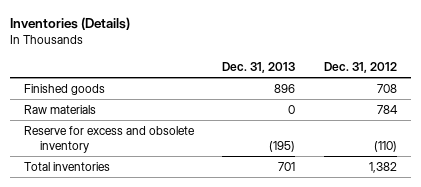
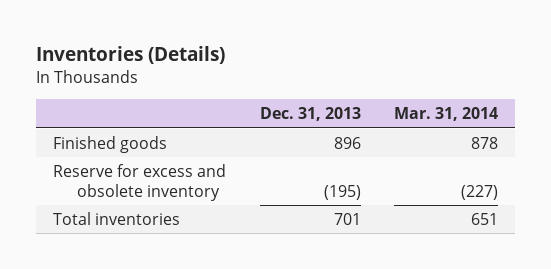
[323,62,397,74] Dec. 31, 2012 -> none
none -> [394,107,499,122] Mar. 31, 2014
[23,104,96,114] Raw materials -> none

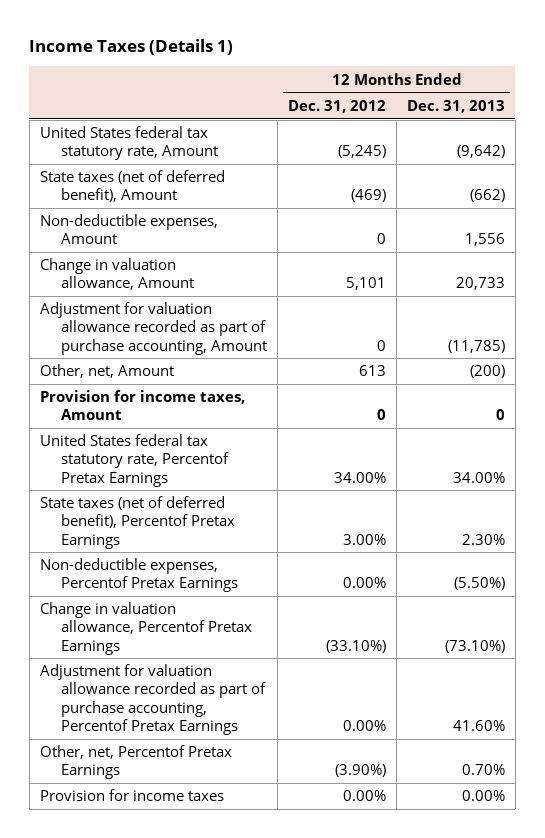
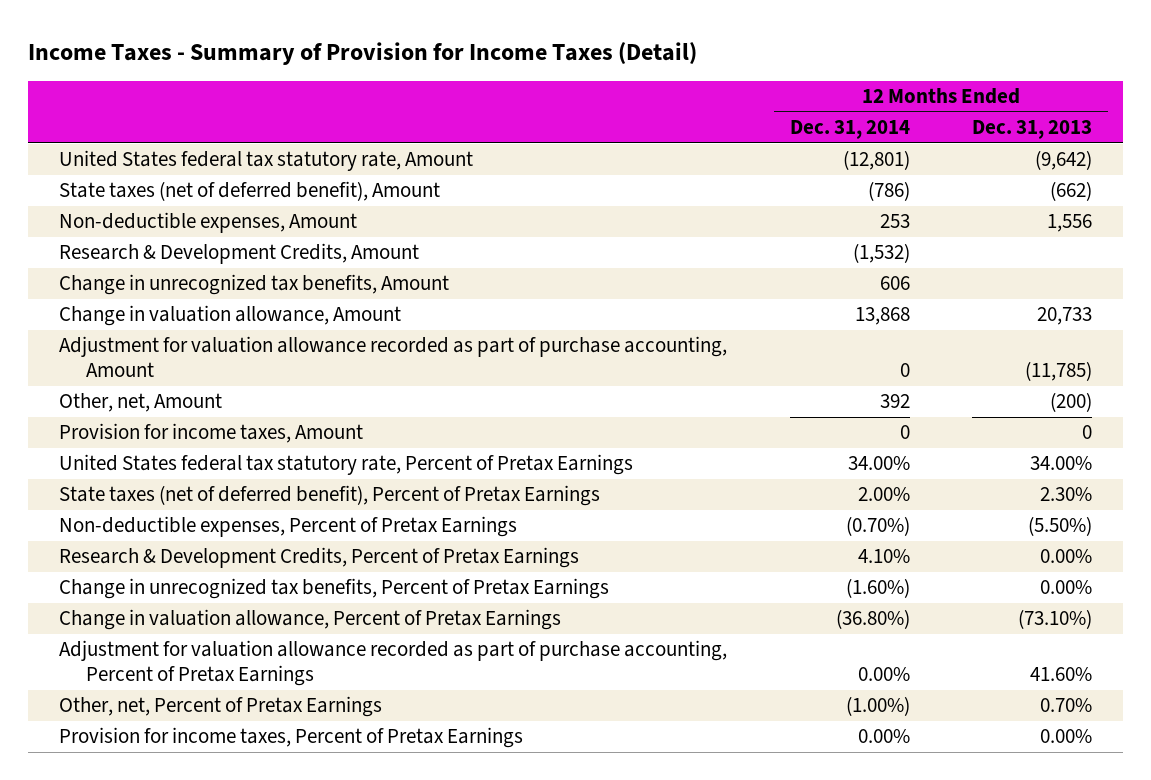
[29,38,234,55] Income Taxes (Details 1) -> [27,42,697,66] Income Taxes - Summary of Provision for Income Taxes (Detail)
[288,99,387,113] Dec. 31, 2012 -> none
none -> [789,120,910,140] Dec. 31, 2014
none -> [59,243,420,265] Research & Development Credits, Amount
none -> [59,274,450,296] Change in unrecognized tax benefits, Amount
[39,434,230,487] United States federal tax statutory rate, Percentof Pretax Earnings -> [59,454,634,476] United States federal tax statutory rate, Percent of Pretax Earnings
[39,496,236,549] State taxes (net of deferred benefit), Percentof Pretax Earnings -> [59,485,601,507] State taxes (net of deferred benefit), Percent of Pretax Earnings
[39,558,239,593] Non-deductible expenses, Percentof Pretax Earnings -> [59,516,518,538] Non-deductible expenses, Percent of Pretax Earnings
none -> [59,547,580,569] Research & Development Credits, Percent of Pretax Earnings
none -> [59,578,610,600] Change in unrecognized tax benefits, Percent of Pretax Earnings
[39,602,253,655] Change in valuation allowance, Percentof Pretax Earnings -> [59,609,562,631] Change in valuation allowance, Percent of Pretax Earnings
[39,664,267,735] Adjustment for valuation allowance recorded as part of purchase accounting, Percentof Pretax Earnings -> [59,640,728,687] Adjustment for valuation allowance recorded as part of purchase accounting, Percent of Pretax Earnings
[39,745,232,780] Other, net, Percentof Pretax Earnings -> [59,696,383,718] Other, net, Percent of Pretax Earnings
[39,789,224,802] Provision for income taxes -> [59,727,524,749] Provision for income taxes, Percent of Pretax Earnings

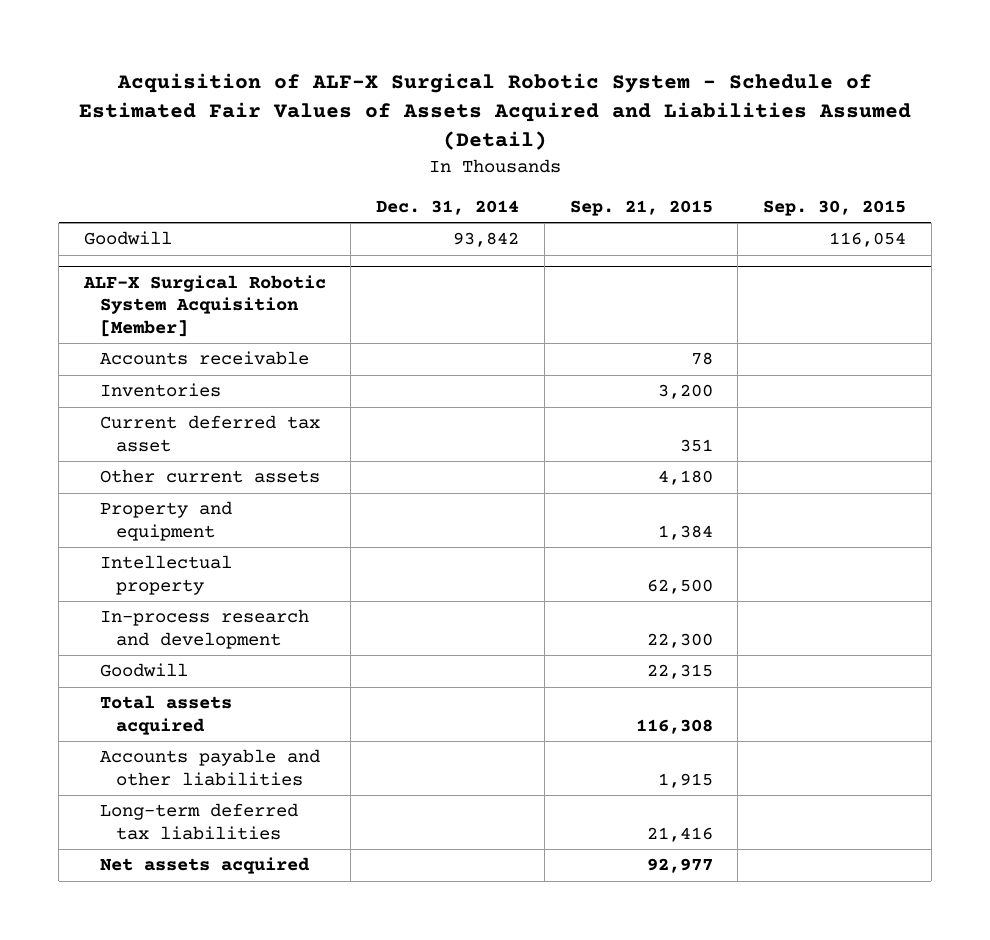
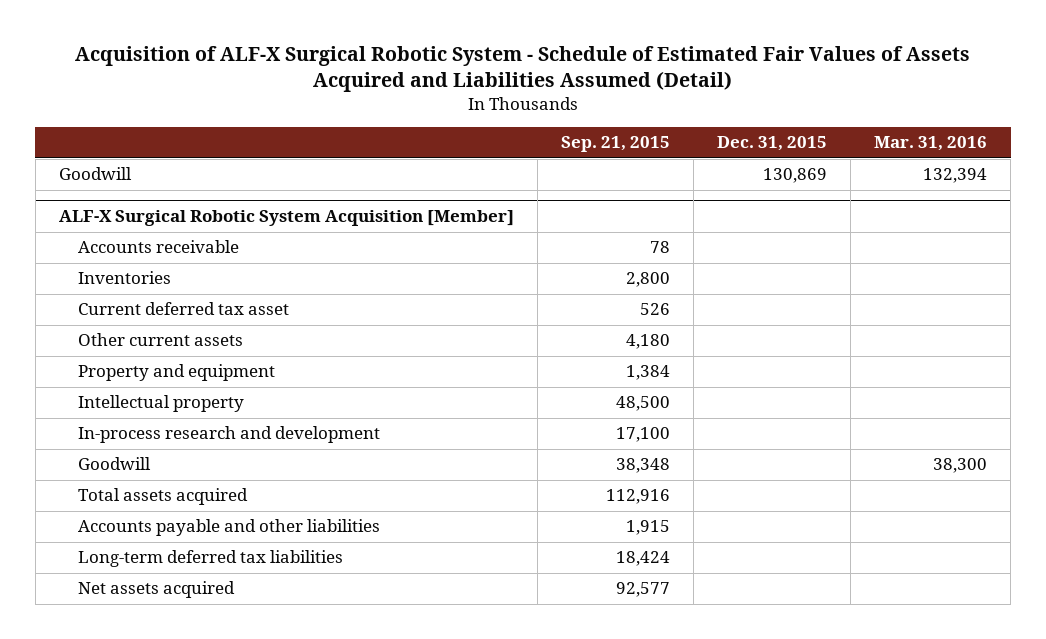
[376,200,520,216] Dec. 31, 2014 -> none
[763,200,907,217] Sep. 30, 2015 -> none
none -> [716,136,827,152] Dec. 31, 2015
none -> [874,136,988,152] Mar. 31, 2016
[657,384,713,400] 3,200 -> [625,272,670,288] 2,800
[679,438,713,452] 351 -> [639,303,670,316] 526
[646,578,713,594] 62,500 -> [615,396,670,412] 48,500
[646,632,713,648] 22,300 -> [615,427,670,443] 17,100
[646,664,713,680] 22,315 -> [615,458,670,474] 38,348
[635,718,713,734] 116,308 -> [605,489,670,505] 112,916
[646,826,713,842] 21,416 -> [615,551,670,567] 18,424
[646,858,713,874] 92,977 -> [615,582,670,598] 92,577

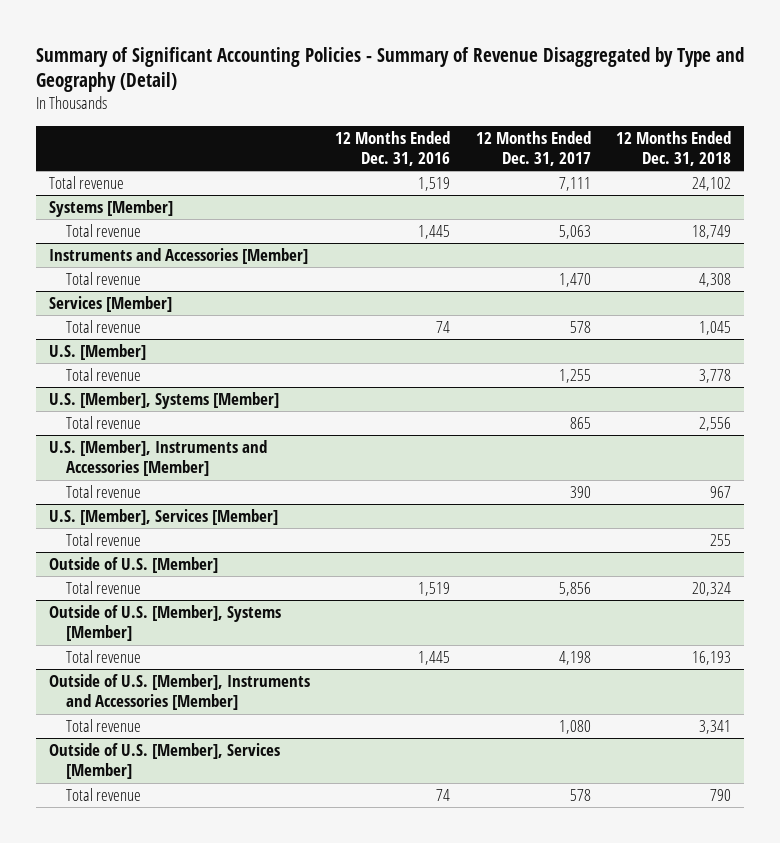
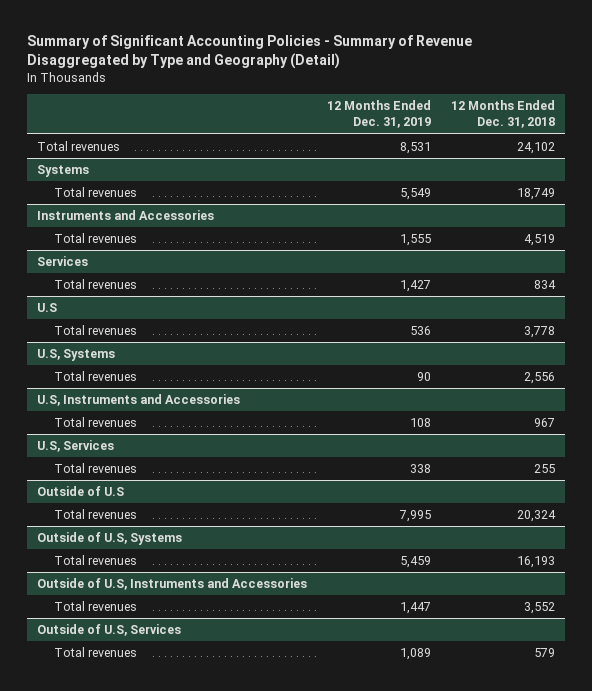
[335,130,451,167] 12 Months Ended Dec. 31, 2016 -> none
[475,130,591,167] 12 Months Ended Dec. 31, 2017 -> none
none -> [327,100,432,129] 12 Months Ended Dec. 31, 2019
[48,175,124,189] Total revenue -> [37,141,121,152] Total revenues
[48,199,173,217] Systems [Member] -> [37,165,90,178] Systems
[65,223,141,237] Total revenue -> [53,187,137,198] Total revenues
[48,247,308,264] Instruments and Accessories [Member] -> [37,210,215,221] Instruments and Accessories
[65,271,141,285] Total revenue -> [53,233,137,244] Total revenues
[699,272,732,287] 4,308 -> [524,234,556,247] 4,519
[48,295,172,312] Services [Member] -> [37,256,89,267] Services
[65,319,141,333] Total revenue -> [53,279,137,290] Total revenues
[699,320,732,335] 1,045 -> [534,280,557,290] 834
[48,343,146,360] U.S. [Member] -> [37,303,58,313] U.S
[65,367,141,381] Total revenue -> [53,325,137,336] Total revenues
[48,391,279,409] U.S. [Member], Systems [Member] -> [37,349,116,362] U.S, Systems
[65,415,141,429] Total revenue -> [53,371,137,382] Total revenues
[48,439,267,477] U.S. [Member], Instruments and Accessories [Member] -> [37,394,241,407] U.S, Instruments and Accessories
[65,484,141,498] Total revenue -> [53,417,137,428] Total revenues
[48,508,278,525] U.S. [Member], Services [Member] -> [37,440,115,453] U.S, Services
[65,532,141,546] Total revenue -> [53,463,137,474] Total revenues
[48,556,218,573] Outside of U.S. [Member] -> [37,486,125,497] Outside of U.S
[65,580,141,594] Total revenue -> [53,509,137,520] Total revenues
[48,604,281,642] Outside of U.S. [Member], Systems [Member] -> [37,532,183,546] Outside of U.S, Systems
[65,649,141,663] Total revenue -> [53,555,137,566] Total revenues
[48,673,310,711] Outside of U.S. [Member], Instruments and Accessories [Member] -> [37,578,308,591] Outside of U.S, Instruments and Accessories
[65,718,141,732] Total revenue -> [53,601,137,612] Total revenues
[699,719,732,734] 3,341 -> [524,602,556,615] 3,552
[48,742,280,780] Outside of U.S. [Member], Services [Member] -> [37,624,182,637] Outside of U.S, Services
[65,787,141,801] Total revenue -> [53,647,137,658] Total revenues
[710,788,732,801] 790 -> [534,648,556,658] 579

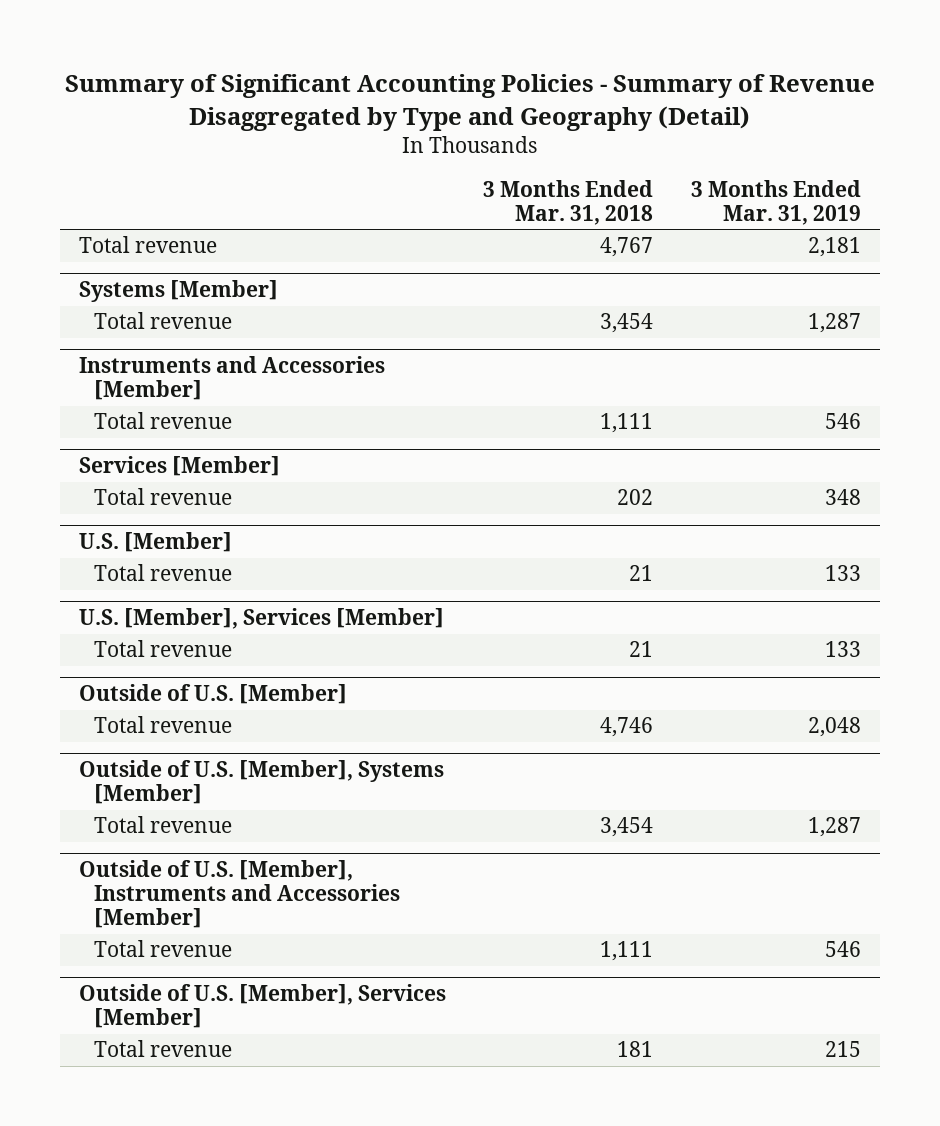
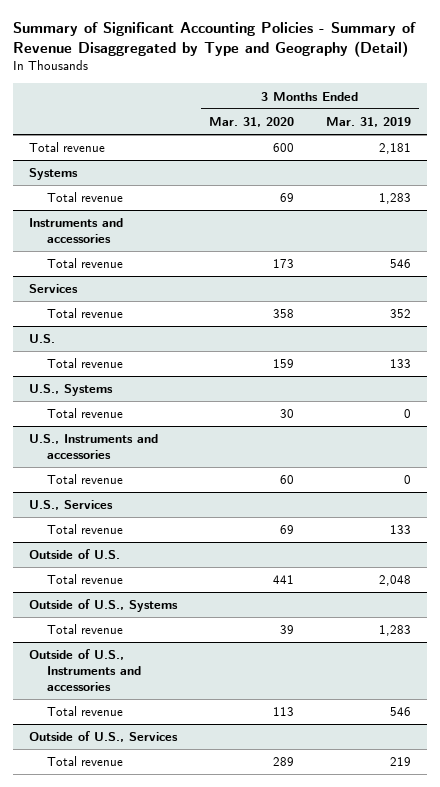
[483,179,654,225] 3 Months Ended Mar. 31, 2018 -> none
none -> [209,116,295,127] Mar. 31, 2020
[78,280,278,303] Systems [Member] -> [28,168,78,181] Systems
[808,313,862,334] 1,287 -> [379,193,412,205] 1,283
[78,356,385,401] Instruments and Accessories [Member] -> [28,218,123,243] Instruments and accessories
[78,456,280,477] Services [Member] -> [28,284,78,294] Services
[825,489,862,506] 348 -> [390,309,412,319] 352
[78,532,232,553] U.S. [Member] -> [28,334,55,344] U.S.
none -> [28,384,113,397] U.S., Systems
none -> [46,408,123,419] Total revenue
none -> [28,434,158,459] U.S., Instruments and accessories
none -> [46,474,123,485] Total revenue
[78,608,444,630] U.S. [Member], Services [Member] -> [28,500,113,511] U.S., Services
[78,684,347,705] Outside of U.S. [Member] -> [28,549,120,560] Outside of U.S.
[78,760,444,805] Outside of U.S. [Member], Systems [Member] -> [28,599,178,613] Outside of U.S., Systems
[808,817,862,838] 1,287 -> [379,625,412,637] 1,283
[78,860,400,929] Outside of U.S. [Member], Instruments and Accessories [Member] -> [28,649,141,691] Outside of U.S., Instruments and accessories
[78,984,446,1029] Outside of U.S. [Member], Services [Member] -> [28,731,178,743] Outside of U.S., Services
[825,1041,862,1058] 215 -> [390,757,412,767] 219

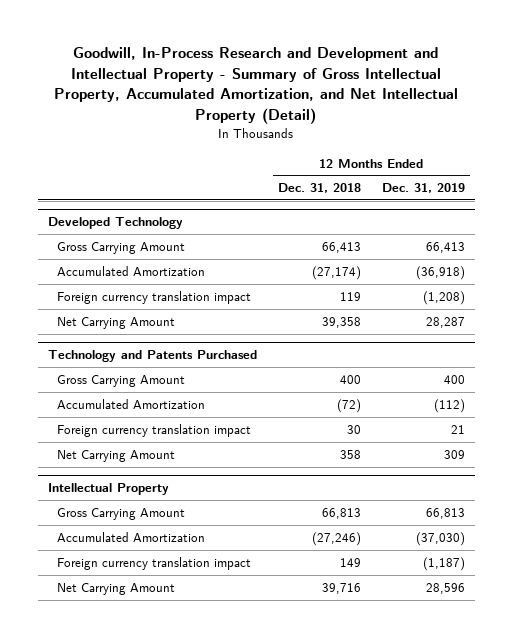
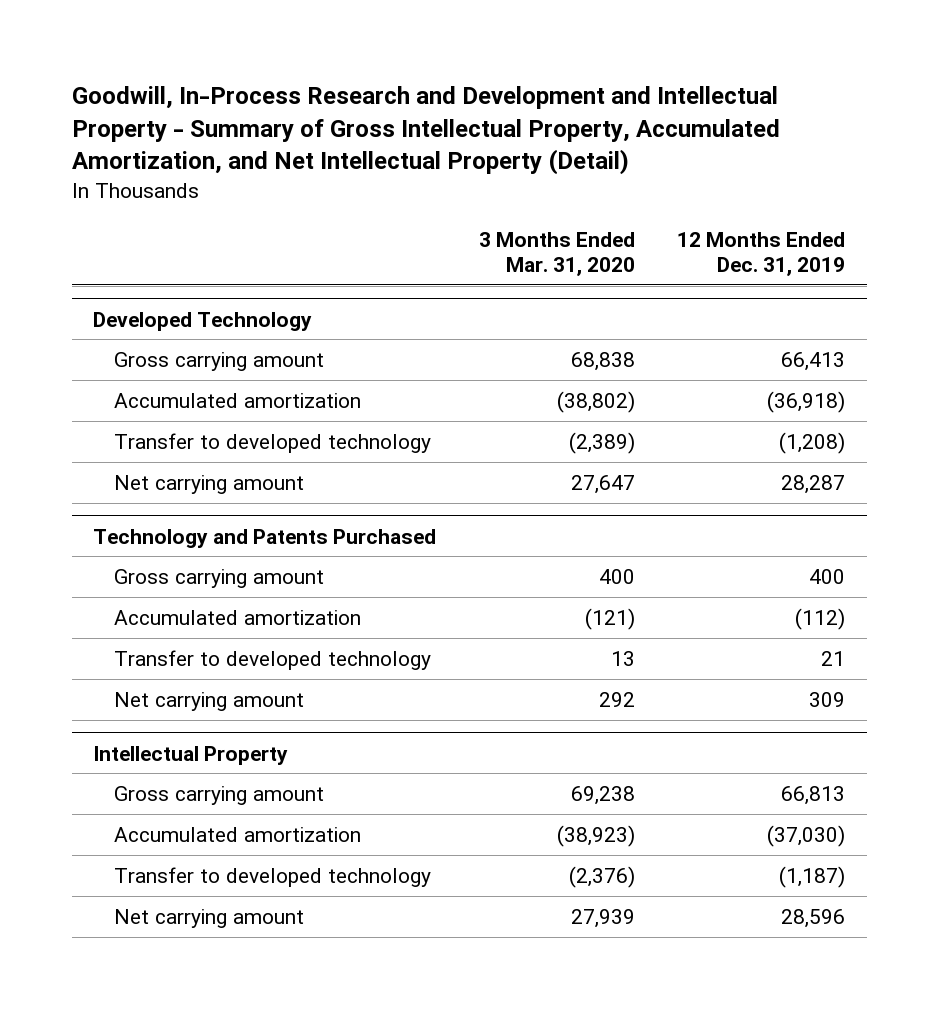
[277,183,361,194] Dec. 31, 2018 -> none
none -> [478,231,635,277] 3 Months Ended Mar. 31, 2020
[57,241,186,254] Gross Carrying Amount -> [113,351,324,371] Gross carrying amount
[57,265,206,276] Accumulated Amortization -> [113,392,361,408] Accumulated amortization
[57,290,252,304] Foreign currency translation impact -> [113,432,431,453] Transfer to developed technology
[57,316,176,329] Net Carrying Amount -> [113,474,304,494] Net carrying amount
[57,374,186,387] Gross Carrying Amount -> [113,568,324,588] Gross carrying amount
[57,398,206,409] Accumulated Amortization -> [113,609,361,625] Accumulated amortization
[57,423,252,437] Foreign currency translation impact -> [113,649,431,670] Transfer to developed technology
[57,449,176,462] Net Carrying Amount -> [113,691,304,711] Net carrying amount
[57,507,186,520] Gross Carrying Amount -> [113,785,324,805] Gross carrying amount
[57,531,206,542] Accumulated Amortization -> [113,826,361,842] Accumulated amortization
[57,556,252,570] Foreign currency translation impact -> [113,866,431,887] Transfer to developed technology
[57,582,176,595] Net Carrying Amount -> [113,908,304,928] Net carrying amount

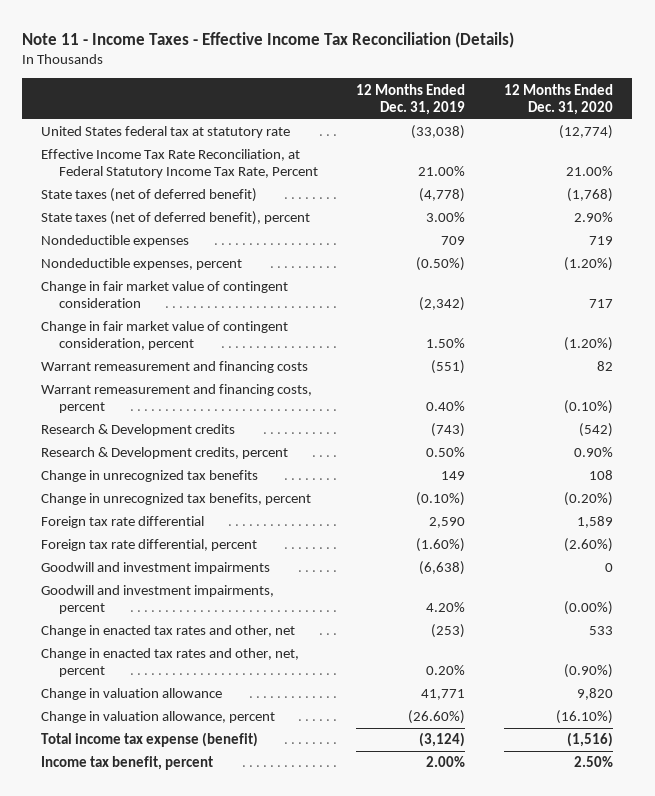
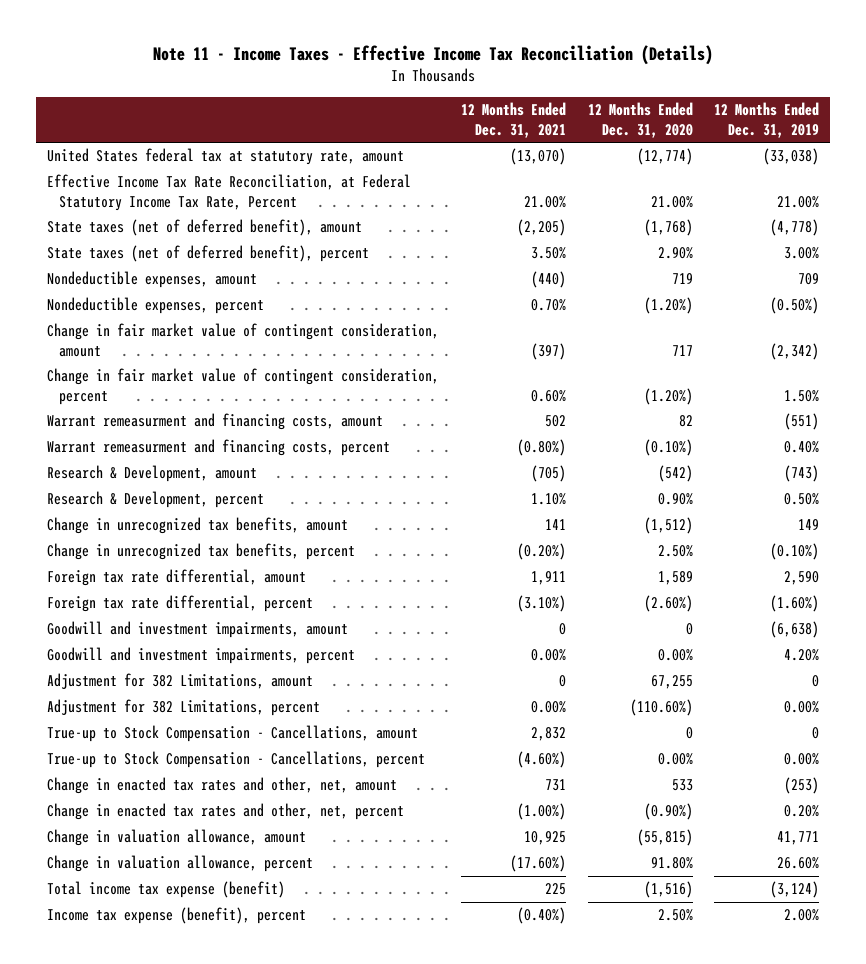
none -> [460,102,566,138] 12 Months Ended Dec. 31, 2021
[41,126,291,139] United States federal tax at statutory rate -> [46,148,404,166] United States federal tax at statutory rate, amount
[41,188,258,203] State taxes (net of deferred benefit) -> [46,219,362,237] State taxes (net of deferred benefit), amount
[41,235,190,248] Nondeductible expenses -> [46,271,257,289] Nondeductible expenses, amount
[41,281,289,309] Change in fair market value of contingent consideration -> [46,323,439,358] Change in fair market value of contingent consideration, amount
[41,361,309,374] Warrant remeasurement and financing costs -> [46,413,383,431] Warrant remeasurment and financing costs, amount
[41,384,313,414] Warrant remeasurement and financing costs, percent -> [46,439,390,457] Warrant remeasurment and financing costs, percent
[41,424,236,437] Research & Development credits -> [46,465,257,483] Research & Development, amount
[41,447,289,460] Research & Development credits, percent -> [46,491,264,509] Research & Development, percent
[41,470,259,483] Change in unrecognized tax benefits -> [46,517,348,535] Change in unrecognized tax benefits, amount
[589,470,614,481] 108 -> [643,517,693,535] (1,512)
[564,492,614,507] (0.20%) -> [657,545,693,558] 2.50%
[41,516,205,529] Foreign tax rate differential -> [46,569,306,587] Foreign tax rate differential, amount
[41,562,271,575] Goodwill and investment impairments -> [46,621,348,639] Goodwill and investment impairments, amount
[564,601,614,616] (0.00%) -> [657,649,693,662] 0.00%
none -> [46,673,313,690] Adjustment for 382 Limitations, amount
none -> [46,699,320,717] Adjustment for 382 Limitations, percent
none -> [46,725,418,743] True-up to Stock Compensation - Cancellations, amount
none -> [46,751,425,769] True-up to Stock Compensation - Cancellations, percent
[41,625,296,638] Change in enacted tax rates and other, net -> [46,777,397,795] Change in enacted tax rates and other, net, amount
[41,688,223,701] Change in valuation allowance -> [46,829,306,847] Change in valuation allowance, amount
[577,688,614,701] 9,820 -> [636,829,693,847] (55,815)
[408,710,466,725] (26.60%) -> [777,857,820,870] 26.60%
[556,710,614,725] (16.10%) -> [650,857,693,870] 91.80%
[41,756,214,771] Income tax benefit, percent -> [46,907,306,925] Income tax expense (benefit), percent

